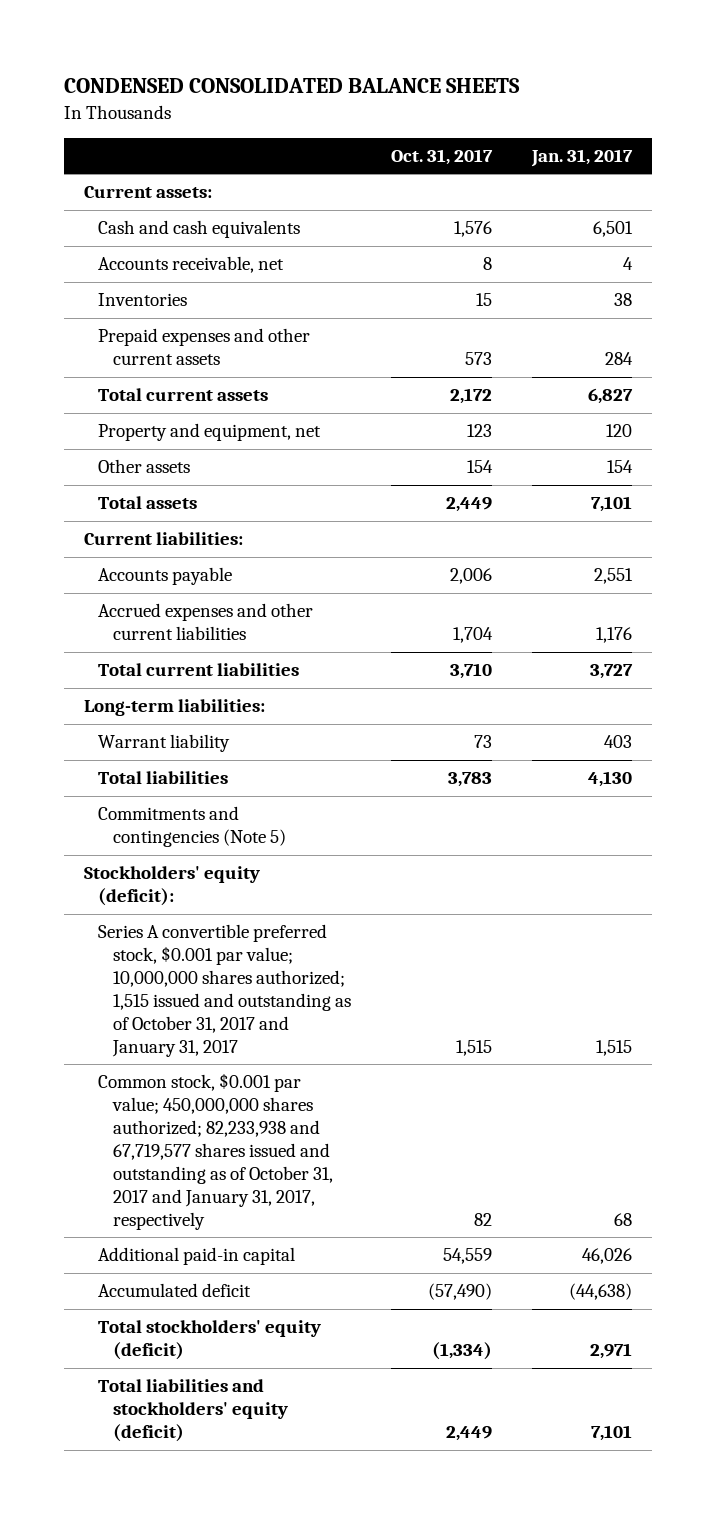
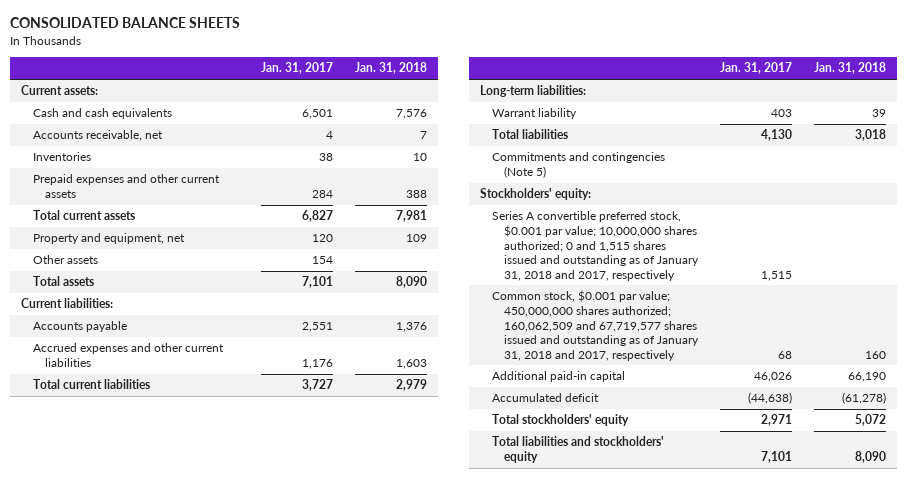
[63,78,520,94] CONDENSED CONSOLIDATED BALANCE SHEETS -> [9,17,240,29] CONSOLIDATED BALANCE SHEETS
[390,148,493,165] Oct. 31, 2017 -> none
none -> [355,62,428,75] Jan. 31, 2018
[83,866,260,907] Stockholders' equity (deficit): -> [479,188,591,201] Stockholders' equity:
[98,924,351,1058] Series A convertible preferred stock, $0.001 par value; 10,000,000 shares authorized; 1,515 issued and outstanding as of October 31, 2017 and January 31, 2017 -> [491,211,699,281] Series A convertible preferred stock, $0.001 par value; 10,000,000 shares authorized; 0 and 1,515 shares issued and outstanding as of January 31, 2018 and 2017, respectively
[98,1073,333,1230] Common stock, $0.001 par value; 450,000,000 shares authorized; 82,233,938 and 67,719,577 shares issued and outstanding as of October 31, 2017 and January 31, 2017, respectively -> [491,290,699,361] Common stock, $0.001 par value; 450,000,000 shares authorized; 160,062,509 and 67,719,577 shares issued and outstanding as of January 31, 2018 and 2017, respectively
[98,1320,322,1361] Total stockholders' equity (deficit) -> [491,414,629,427] Total stockholders' equity
[98,1379,288,1443] Total liabilities and stockholders' equity (deficit) -> [491,436,664,464] Total liabilities and stockholders' equity

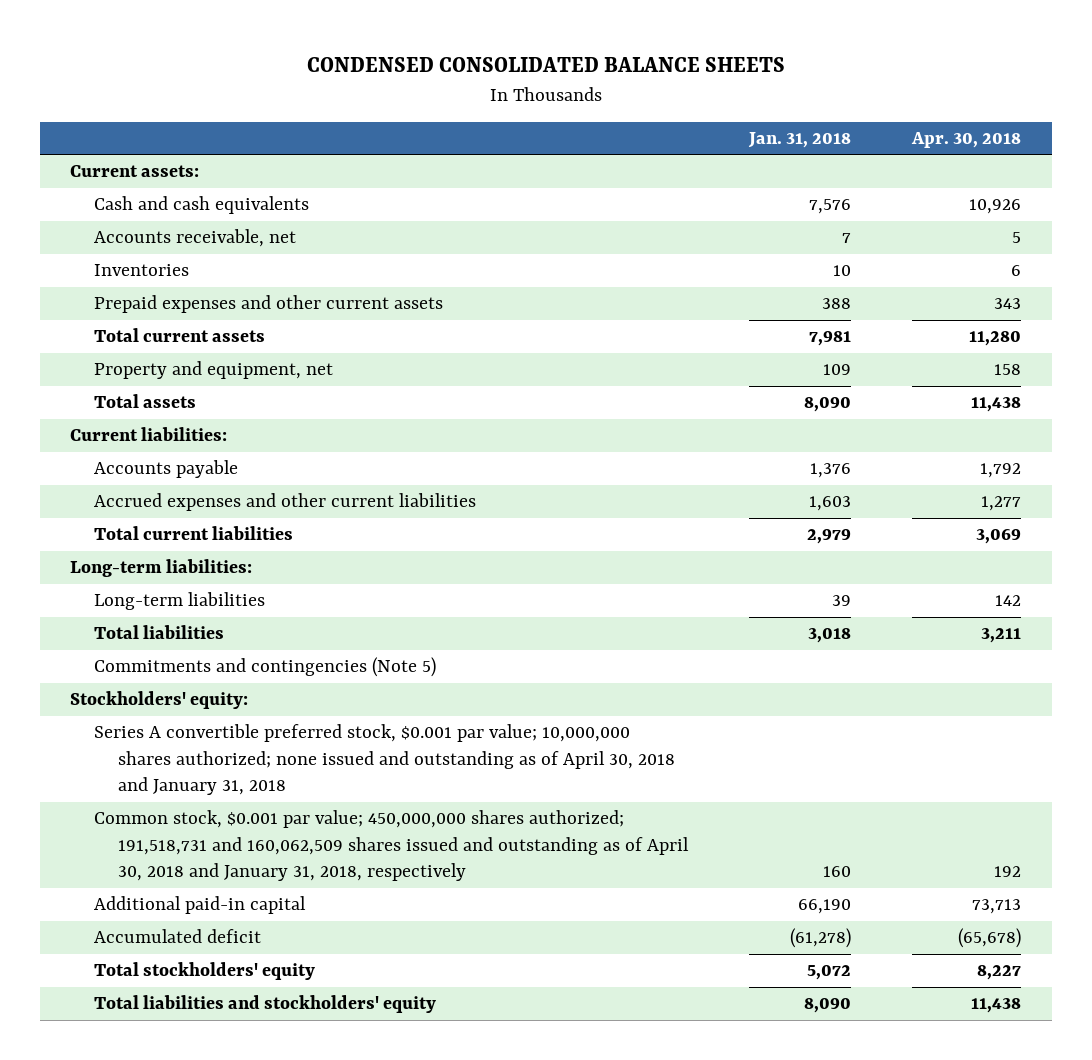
[9,17,240,29] CONSOLIDATED BALANCE SHEETS -> [306,57,785,73] CONDENSED CONSOLIDATED BALANCE SHEETS
[261,62,334,75] Jan. 31, 2017 -> none
none -> [911,131,1022,148] Apr. 30, 2018
[32,255,98,265] Other assets -> none
[491,108,577,120] Warrant liability -> none
none -> [94,592,266,611] Long-term liabilities
[491,211,699,281] Series A convertible preferred stock, $0.001 par value; 10,000,000 shares authorized; 0 and 1,515 shares issued and outstanding as of January 31, 2018 and 2017, respectively -> [94,724,676,796] Series A convertible preferred stock, $0.001 par value; 10,000,000 shares authorized; none issued and outstanding as of April 30, 2018 and January 31, 2018
[491,290,699,361] Common stock, $0.001 par value; 450,000,000 shares authorized; 160,062,509 and 67,719,577 shares issued and outstanding as of January 31, 2018 and 2017, respectively -> [94,810,690,882] Common stock, $0.001 par value; 450,000,000 shares authorized; 191,518,731 and 160,062,509 shares issued and outstanding as of April 30, 2018 and January 31, 2018, respectively

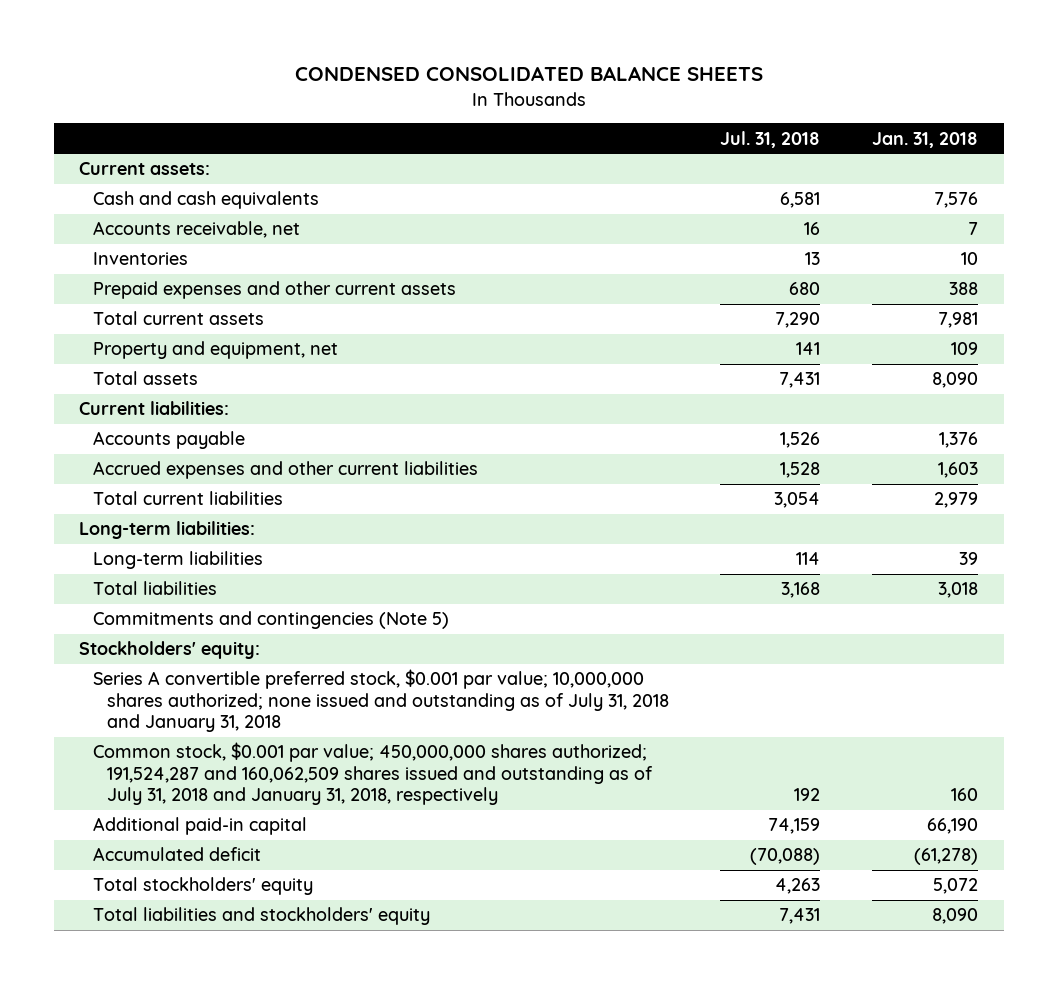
[911,131,1022,148] Apr. 30, 2018 -> none
none -> [720,130,821,148] Jul. 31, 2018
[94,724,676,796] Series A convertible preferred stock, $0.001 par value; 10,000,000 shares authorized; none issued and outstanding as of April 30, 2018 and January 31, 2018 -> [93,669,669,733] Series A convertible preferred stock, $0.001 par value; 10,000,000 shares authorized; none issued and outstanding as of July 31, 2018 and January 31, 2018
[94,810,690,882] Common stock, $0.001 par value; 450,000,000 shares authorized; 191,518,731 and 160,062,509 shares issued and outstanding as of April 30, 2018 and January 31, 2018, respectively -> [93,742,653,806] Common stock, $0.001 par value; 450,000,000 shares authorized; 191,524,287 and 160,062,509 shares issued and outstanding as of July 31, 2018 and January 31, 2018, respectively

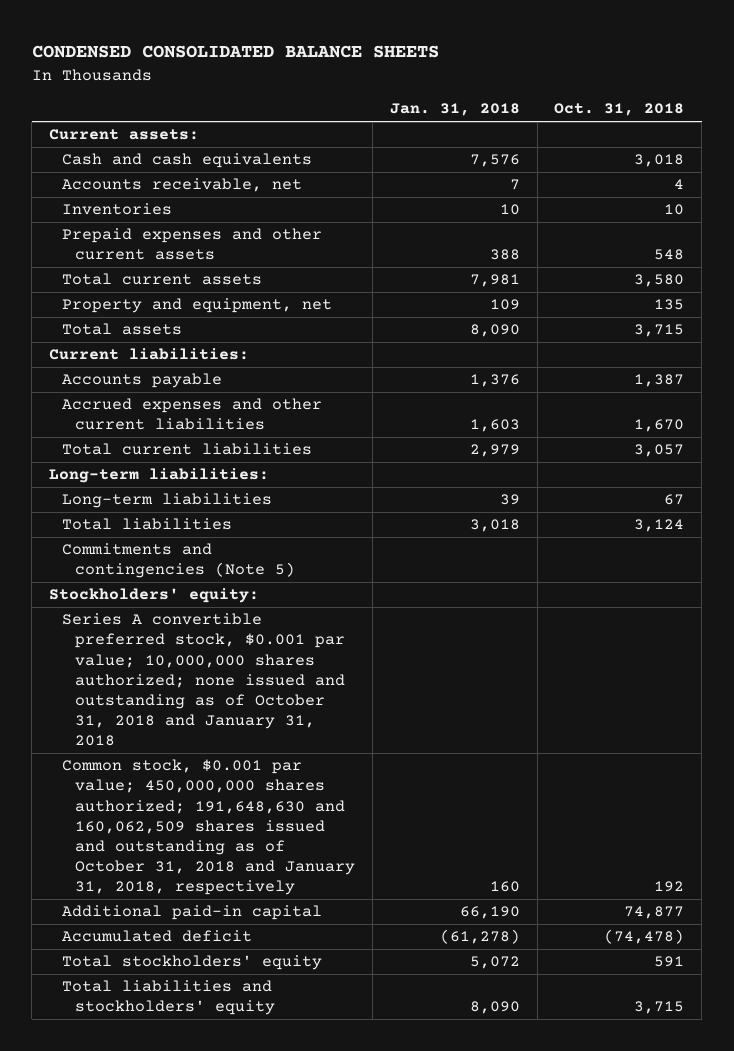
[720,130,821,148] Jul. 31, 2018 -> none
none -> [554,103,685,117] Oct. 31, 2018
[93,669,669,733] Series A convertible preferred stock, $0.001 par value; 10,000,000 shares authorized; none issued and outstanding as of July 31, 2018 and January 31, 2018 -> [61,613,345,746] Series A convertible preferred stock, $0.001 par value; 10,000,000 shares authorized; none issued and outstanding as of October 31, 2018 and January 31, 2018
[93,742,653,806] Common stock, $0.001 par value; 450,000,000 shares authorized; 191,524,287 and 160,062,509 shares issued and outstanding as of July 31, 2018 and January 31, 2018, respectively -> [61,759,355,895] Common stock, $0.001 par value; 450,000,000 shares authorized; 191,648,630 and 160,062,509 shares issued and outstanding as of October 31, 2018 and January 31, 2018, respectively

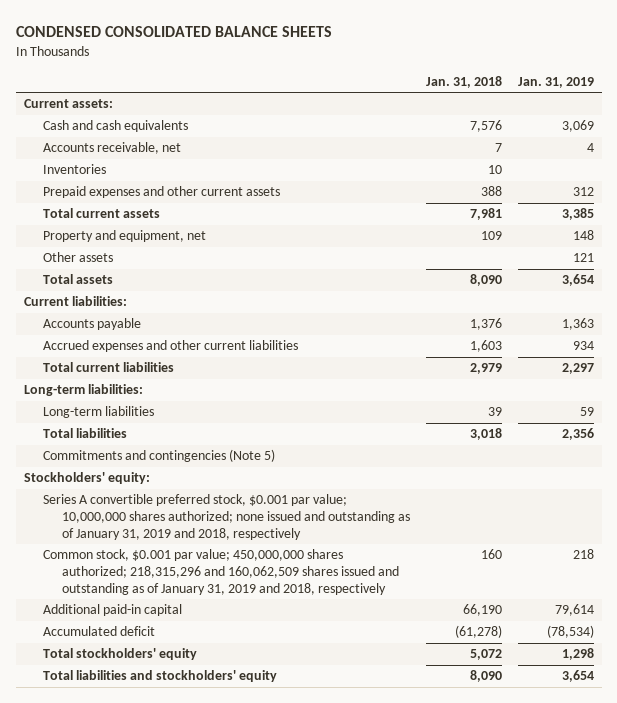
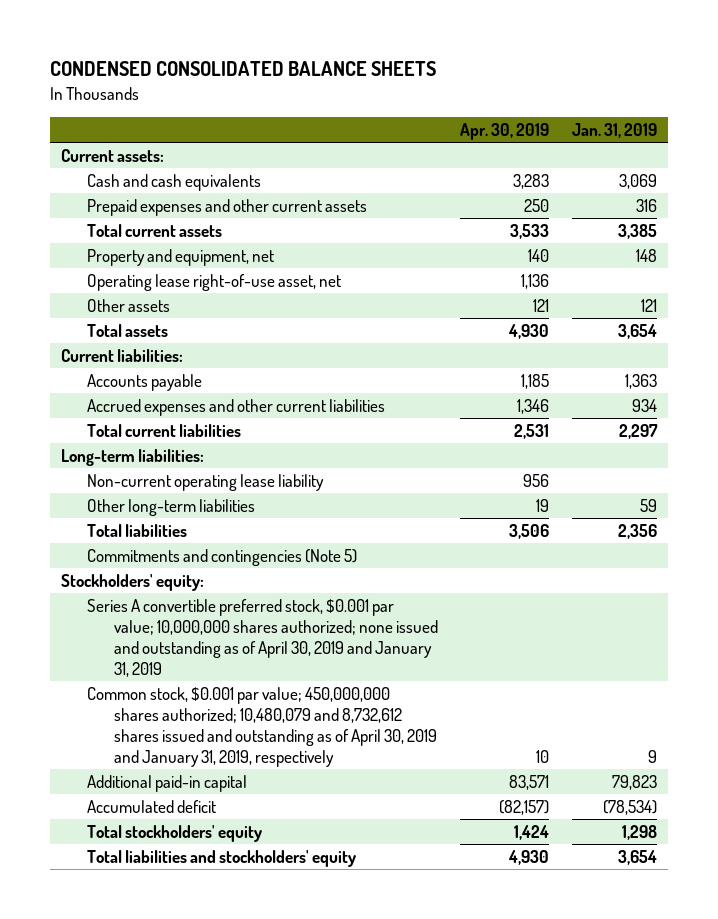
[425,75,502,88] Jan. 31, 2018 -> none
none -> [460,122,550,140] Apr. 30, 2019
[42,142,181,155] Accounts receivable, net -> none
[42,164,106,175] Inventories -> none
[572,187,594,197] 312 -> [636,198,658,212] 316
none -> [87,273,342,291] Operating lease right-of-use asset, net
none -> [87,473,325,491] Non-current operating lease liability
[42,406,154,419] Long-term liabilities -> [87,498,256,516] Other long-term liabilities
[42,494,410,541] Series A convertible preferred stock, $0.001 par value; 10,000,000 shares authorized; none issued and outstanding as of January 31, 2019 and 2018, respectively -> [87,598,438,677] Series A convertible preferred stock, $0.001 par value; 10,000,000 shares authorized; none issued and outstanding as of April 30, 2019 and January 31, 2019
[42,549,399,596] Common stock, $0.001 par value; 450,000,000 shares authorized; 218,315,296 and 160,062,509 shares issued and outstanding as of January 31, 2019 and 2018, respectively -> [87,686,437,767] Common stock, $0.001 par value; 450,000,000 shares authorized; 10,480,079 and 8,732,612 shares issued and outstanding as of April 30, 2019 and January 31, 2019, respectively
[572,549,594,560] 218 -> [648,749,658,763] 9
[554,604,594,617] 79,614 -> [612,774,658,790] 79,823

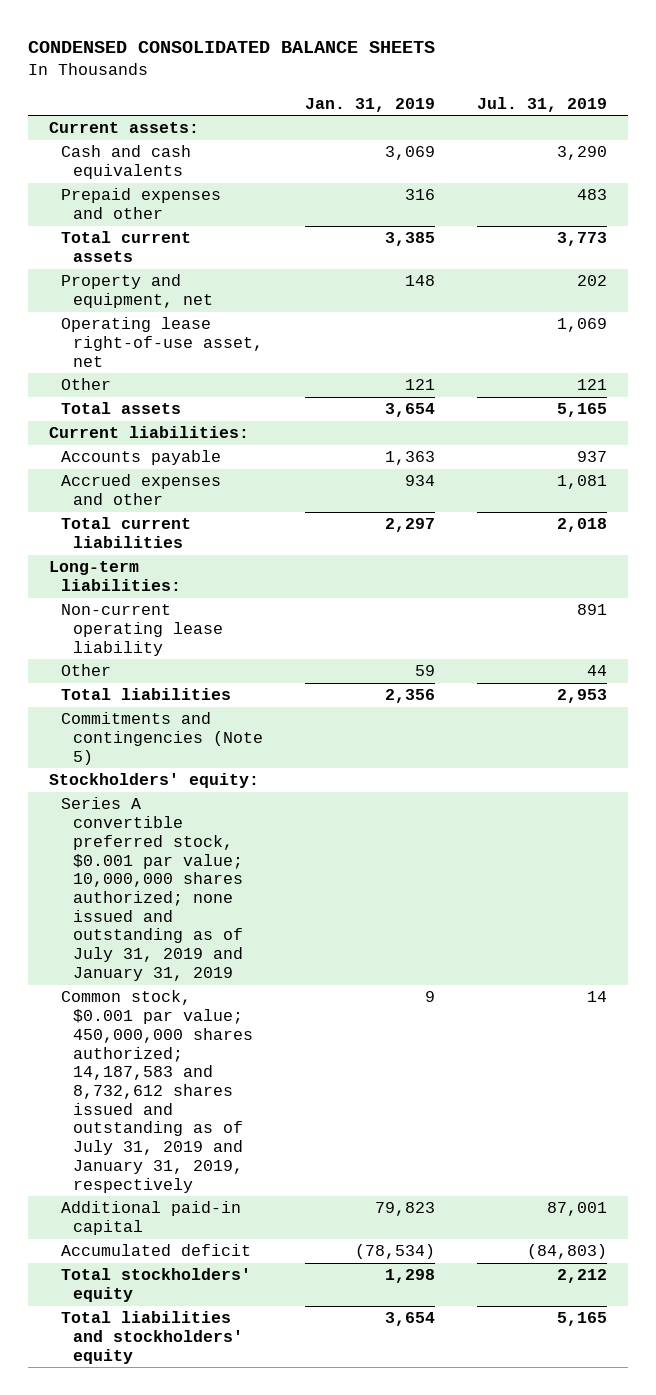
[460,122,550,140] Apr. 30, 2019 -> none
none -> [477,96,608,112] Jul. 31, 2019
[87,198,368,216] Prepaid expenses and other current assets -> [60,188,221,220] Prepaid expenses and other
[87,298,171,312] Other assets -> [60,378,111,391] Other
[87,398,386,416] Accrued expenses and other current liabilities -> [60,474,221,506] Accrued expenses and other
[87,498,256,516] Other long-term liabilities -> [60,664,111,677] Other
[87,598,438,677] Series A convertible preferred stock, $0.001 par value; 10,000,000 shares authorized; none issued and outstanding as of April 30, 2019 and January 31, 2019 -> [60,797,243,981] Series A convertible preferred stock, $0.001 par value; 10,000,000 shares authorized; none issued and outstanding as of July 31, 2019 and January 31, 2019
[87,686,437,767] Common stock, $0.001 par value; 450,000,000 shares authorized; 10,480,079 and 8,732,612 shares issued and outstanding as of April 30, 2019 and January 31, 2019, respectively -> [60,990,253,1193] Common stock, $0.001 par value; 450,000,000 shares authorized; 14,187,583 and 8,732,612 shares issued and outstanding as of July 31, 2019 and January 31, 2019, respectively

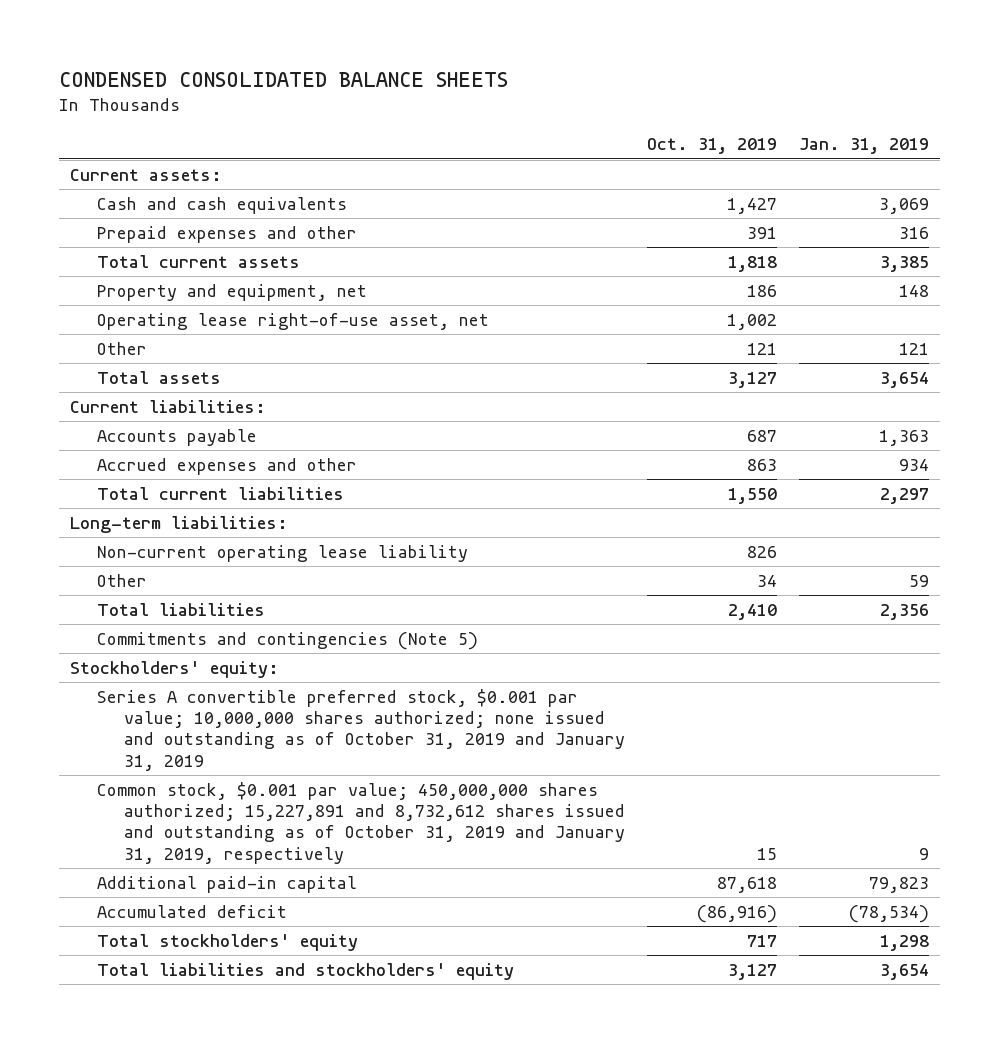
[477,96,608,112] Jul. 31, 2019 -> none
none -> [647,138,778,155] Oct. 31, 2019
[60,797,243,981] Series A convertible preferred stock, $0.001 par value; 10,000,000 shares authorized; none issued and outstanding as of July 31, 2019 and January 31, 2019 -> [96,688,626,771] Series A convertible preferred stock, $0.001 par value; 10,000,000 shares authorized; none issued and outstanding as of October 31, 2019 and January 31, 2019
[60,990,253,1193] Common stock, $0.001 par value; 450,000,000 shares authorized; 14,187,583 and 8,732,612 shares issued and outstanding as of July 31, 2019 and January 31, 2019, respectively -> [96,781,626,864] Common stock, $0.001 par value; 450,000,000 shares authorized; 15,227,891 and 8,732,612 shares issued and outstanding as of October 31, 2019 and January 31, 2019, respectively

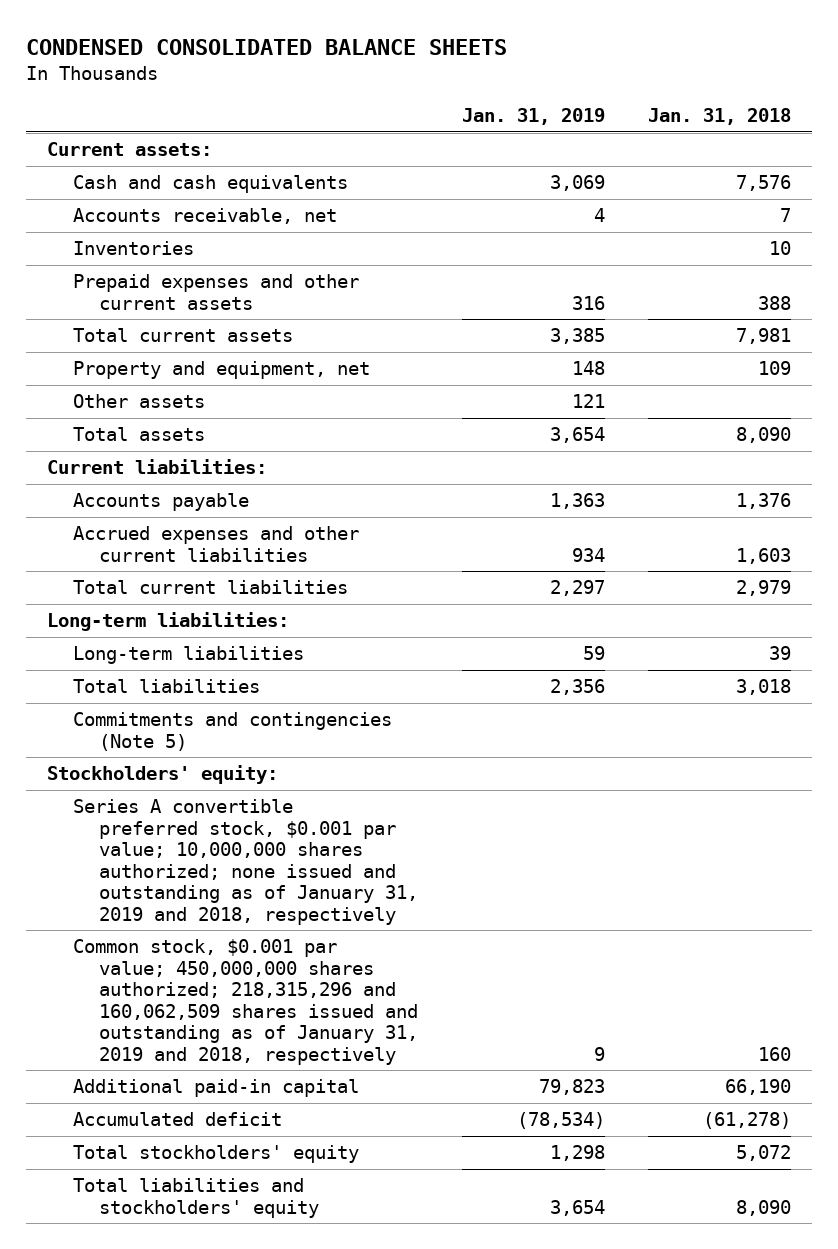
[647,138,778,155] Oct. 31, 2019 -> none
none -> [647,107,791,125] Jan. 31, 2018
none -> [73,208,338,225] Accounts receivable, net
none -> [73,241,195,256] Inventories
[96,225,357,243] Prepaid expenses and other -> [73,274,360,310] Prepaid expenses and other current assets
[96,312,489,330] Operating lease right-of-use asset, net -> none
[96,341,147,355] Other -> [73,394,206,409] Other assets
[96,457,357,475] Accrued expenses and other -> [73,526,360,562] Accrued expenses and other current liabilities
[96,544,468,562] Non-current operating lease liability -> none
[96,573,147,587] Other -> none
none -> [73,646,305,665] Long-term liabilities
[96,688,626,771] Series A convertible preferred stock, $0.001 par value; 10,000,000 shares authorized; none issued and outstanding as of October 31, 2019 and January 31, 2019 -> [73,799,419,925] Series A convertible preferred stock, $0.001 par value; 10,000,000 shares authorized; none issued and outstanding as of January 31, 2019 and 2018, respectively
[96,781,626,864] Common stock, $0.001 par value; 450,000,000 shares authorized; 15,227,891 and 8,732,612 shares issued and outstanding as of October 31, 2019 and January 31, 2019, respectively -> [73,939,419,1065] Common stock, $0.001 par value; 450,000,000 shares authorized; 218,315,296 and 160,062,509 shares issued and outstanding as of January 31, 2019 and 2018, respectively

